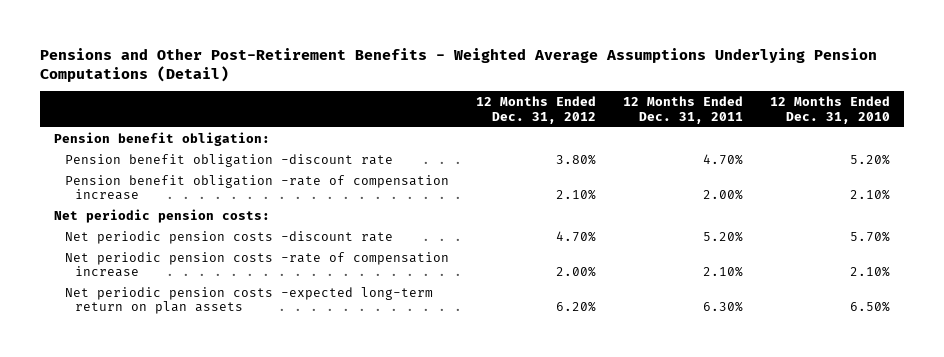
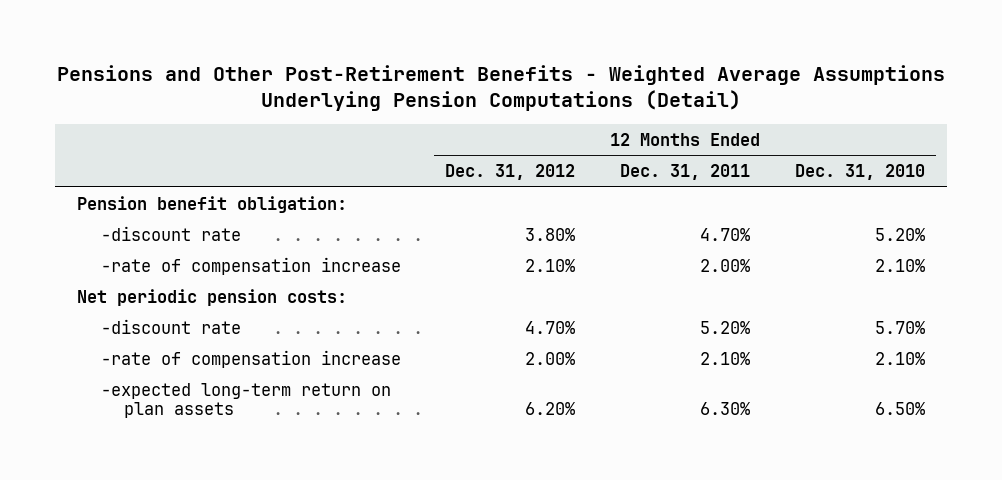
[64,153,393,167] Pension benefit obligation -discount rate -> [100,225,241,241] -discount rate
[64,174,449,201] Pension benefit obligation -rate of compensation increase -> [100,256,401,275] -rate of compensation increase
[64,230,393,244] Net periodic pension costs -discount rate -> [100,318,241,334] -discount rate
[64,251,449,278] Net periodic pension costs -rate of compensation increase -> [100,349,401,368] -rate of compensation increase
[64,286,433,315] Net periodic pension costs -expected long-term return on plan assets -> [100,382,391,419] -expected long-term return on plan assets

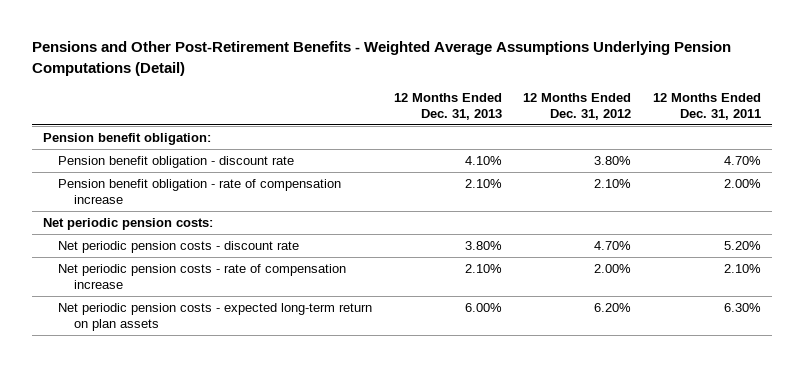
[794,164,925,181] Dec. 31, 2010 -> none
none -> [393,92,502,120] 12 Months Ended Dec. 31, 2013
[100,225,241,241] -discount rate -> [58,155,295,168] Pension benefit obligation - discount rate
[100,256,401,275] -rate of compensation increase -> [58,178,342,204] Pension benefit obligation - rate of compensation increase
[100,318,241,334] -discount rate -> [58,240,300,253] Net periodic pension costs - discount rate
[100,349,401,368] -rate of compensation increase -> [58,263,347,289] Net periodic pension costs - rate of compensation increase
[100,382,391,419] -expected long-term return on plan assets -> [58,302,373,331] Net periodic pension costs - expected long-term return on plan assets

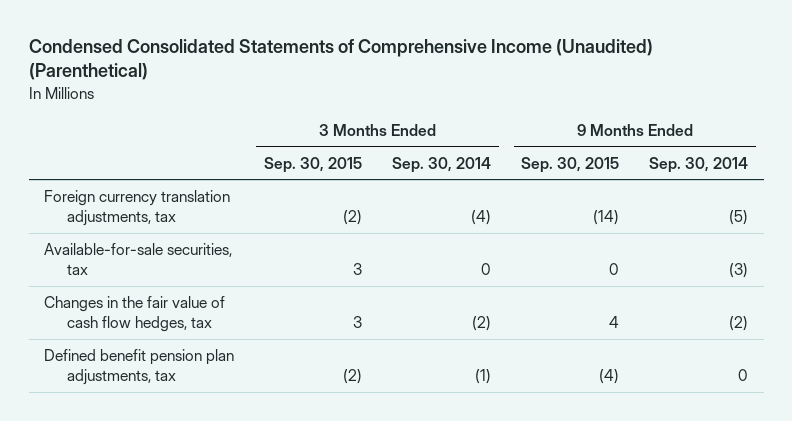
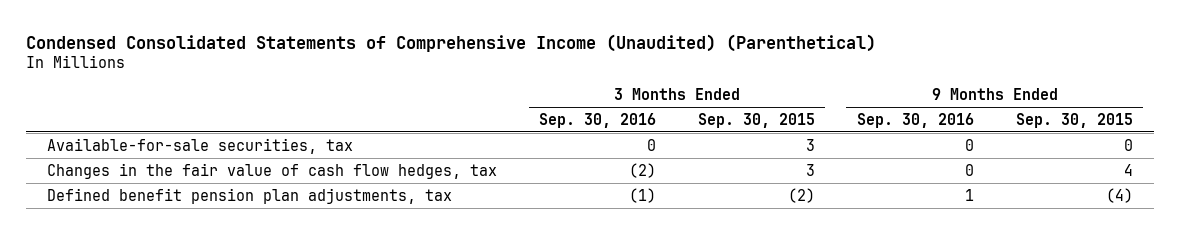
[392,156,492,173] Sep. 30, 2014 -> none
[649,156,749,173] Sep. 30, 2014 -> none
none -> [539,112,657,128] Sep. 30, 2016
none -> [856,112,974,128] Sep. 30, 2016
[43,189,230,227] Foreign currency translation adjustments, tax -> none

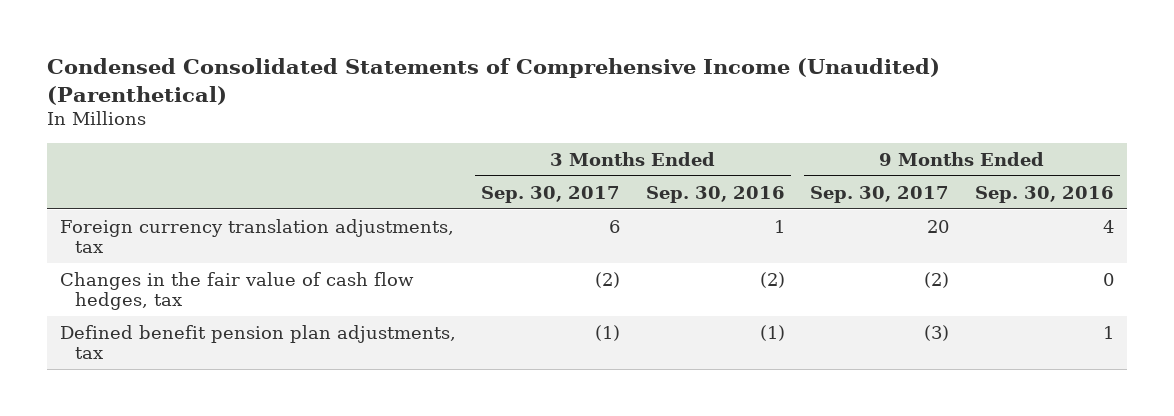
[698,112,816,128] Sep. 30, 2015 -> none
[1015,112,1133,128] Sep. 30, 2015 -> none
none -> [481,185,621,203] Sep. 30, 2017
none -> [810,185,950,203] Sep. 30, 2017
[47,137,354,154] Available-for-sale securities, tax -> none
none -> [59,218,454,254] Foreign currency translation adjustments, tax

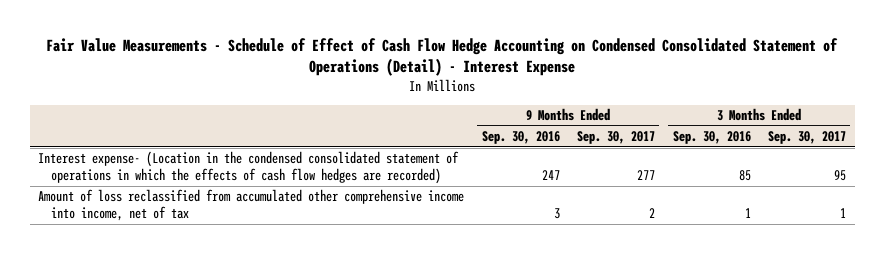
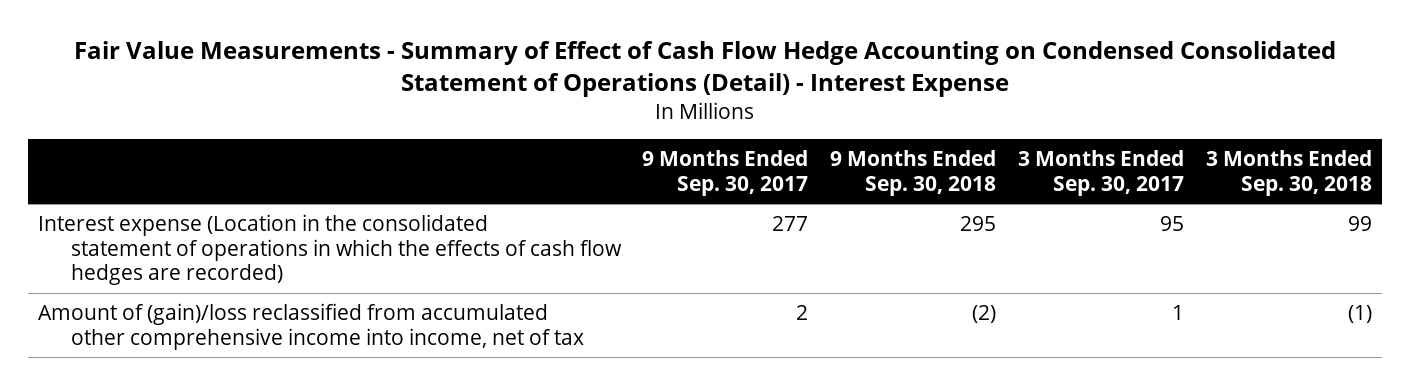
[46,37,839,77] Fair Value Measurements - Schedule of Effect of Cash Flow Hedge Accounting on Condensed Consolidated Statement of Operations (Detail) - Interest Expense -> [74,41,1337,98] Fair Value Measurements - Summary of Effect of Cash Flow Hedge Accounting on Condensed Consolidated Statement of Operations (Detail) - Interest Expense
[481,130,560,144] Sep. 30, 2016 -> none
[672,130,751,144] Sep. 30, 2016 -> none
none -> [830,150,997,196] 9 Months Ended Sep. 30, 2018
none -> [1205,150,1372,196] 3 Months Ended Sep. 30, 2018
[38,151,460,184] Interest expense- (Location in the condensed consolidated statement of operations in which the effects of cash flow hedges are recorded) -> [38,214,622,285] Interest expense (Location in the consolidated statement of operations in which the effects of cash flow hedges are recorded)
[38,189,465,221] Amount of loss reclassified from accumulated other comprehensive income into income, net of tax -> [38,303,584,350] Amount of (gain)/loss reclassified from accumulated other comprehensive income into income, net of tax

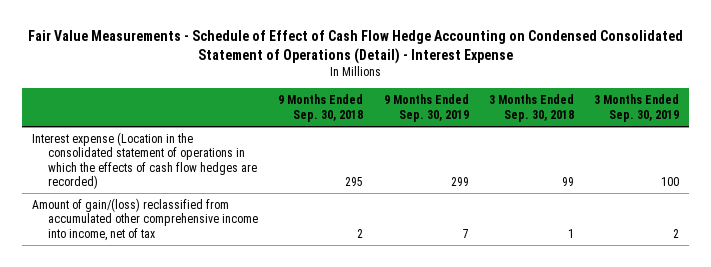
[74,41,1337,98] Fair Value Measurements - Summary of Effect of Cash Flow Hedge Accounting on Condensed Consolidated Statement of Operations (Detail) - Interest Expense -> [27,30,683,64] Fair Value Measurements - Schedule of Effect of Cash Flow Hedge Accounting on Condensed Consolidated Statement of Operations (Detail) - Interest Expense
[642,150,809,196] 9 Months Ended Sep. 30, 2017 -> none
[1017,150,1184,196] 3 Months Ended Sep. 30, 2017 -> none
none -> [383,94,469,122] 9 Months Ended Sep. 30, 2019
none -> [593,94,679,122] 3 Months Ended Sep. 30, 2019
[38,303,584,350] Amount of (gain)/loss reclassified from accumulated other comprehensive income into income, net of tax -> [32,198,259,241] Amount of gain/(loss) reclassified from accumulated other comprehensive income into income, net of tax
[972,305,997,324] (2) -> [357,228,364,238] 2
[1347,305,1372,324] (1) -> [567,228,574,238] 1

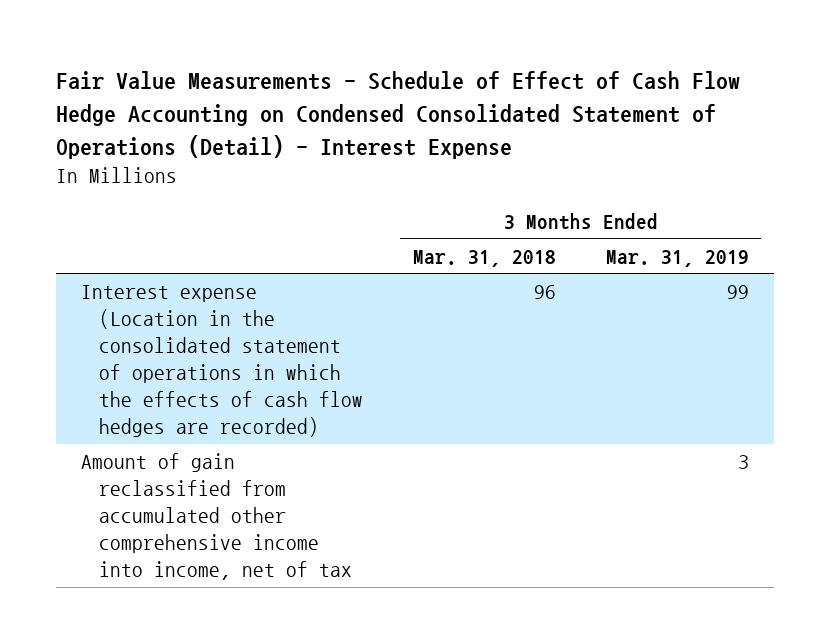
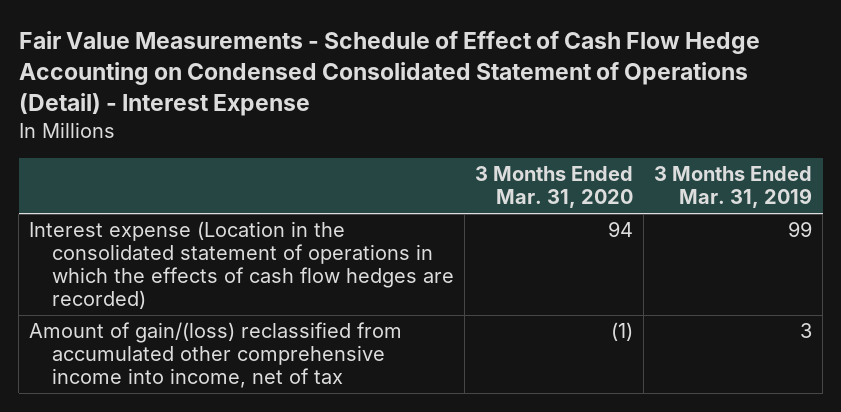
[412,249,556,267] Mar. 31, 2018 -> none
none -> [474,166,633,209] 3 Months Ended Mar. 31, 2020
[80,453,352,581] Amount of gain reclassified from accumulated other comprehensive income into income, net of tax -> [29,322,403,389] Amount of gain/(loss) reclassified from accumulated other comprehensive income into income, net of tax

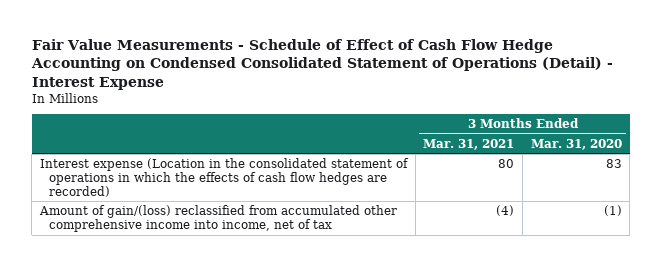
[654,166,813,209] 3 Months Ended Mar. 31, 2019 -> none
none -> [423,138,515,150] Mar. 31, 2021
[607,221,633,238] 94 -> [605,159,622,169] 83

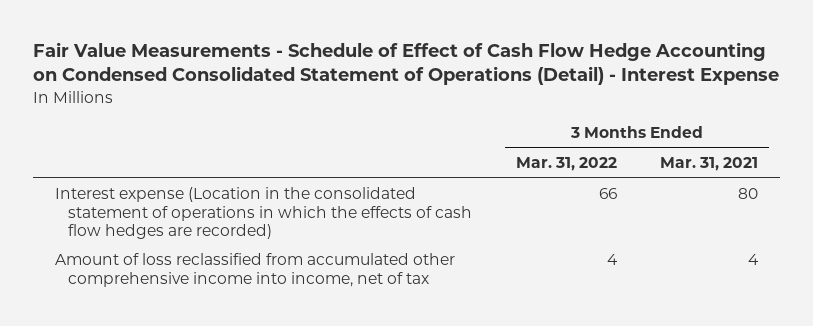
[530,138,622,150] Mar. 31, 2020 -> none
none -> [515,157,617,172] Mar. 31, 2022
[39,205,398,233] Amount of gain/(loss) reclassified from accumulated other comprehensive income into income, net of tax -> [54,253,455,287] Amount of loss reclassified from accumulated other comprehensive income into income, net of tax
[496,205,515,217] (4) -> [748,254,760,266] 4

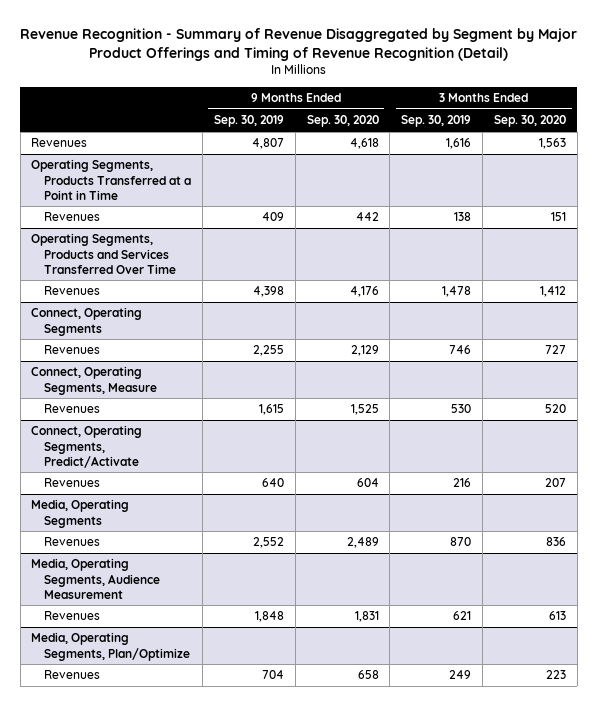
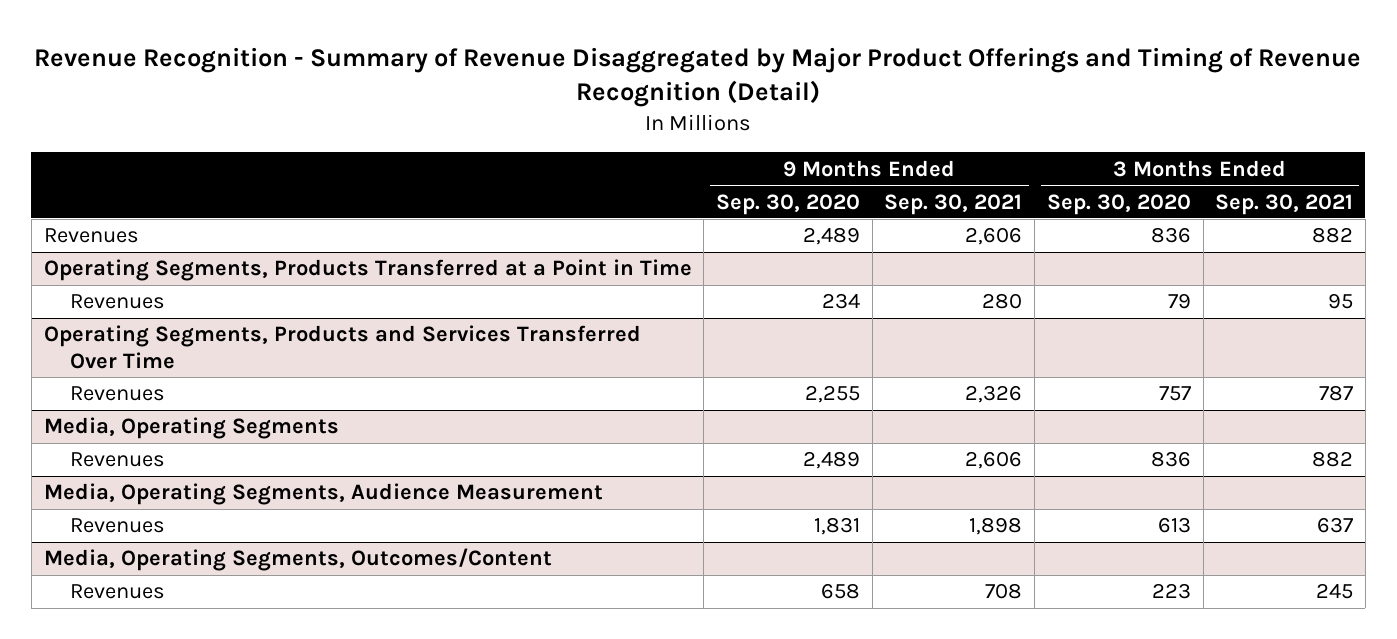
[19,28,577,62] Revenue Recognition - Summary of Revenue Disaggregated by Segment by Major Product Offerings and Timing of Revenue Recognition (Detail) -> [34,46,1362,108] Revenue Recognition - Summary of Revenue Disaggregated by Major Product Offerings and Timing of Revenue Recognition (Detail)
[213,115,284,128] Sep. 30, 2019 -> none
[401,115,472,128] Sep. 30, 2019 -> none
none -> [884,193,1023,215] Sep. 30, 2021
none -> [1215,193,1354,215] Sep. 30, 2021
[349,138,379,150] 4,618 -> [803,227,861,246] 2,489
[539,138,567,150] 1,563 -> [1150,227,1191,244] 836
[355,212,379,222] 442 -> [822,293,861,310] 234
[551,212,567,222] 151 -> [1167,293,1191,310] 79
[31,307,143,336] Connect, Operating Segments -> none
[44,345,101,355] Revenues -> none
[31,366,158,395] Connect, Operating Segments, Measure -> none
[44,404,101,414] Revenues -> none
[31,425,143,468] Connect, Operating Segments, Predict/Activate -> none
[44,478,101,488] Revenues -> none
[349,286,379,298] 4,176 -> [805,385,861,404] 2,255
[540,286,567,298] 1,412 -> [1158,386,1191,402] 757
[31,632,191,661] Media, Operating Segments, Plan/Optimize -> none
none -> [43,548,552,572] Media, Operating Segments, Outcomes/Content

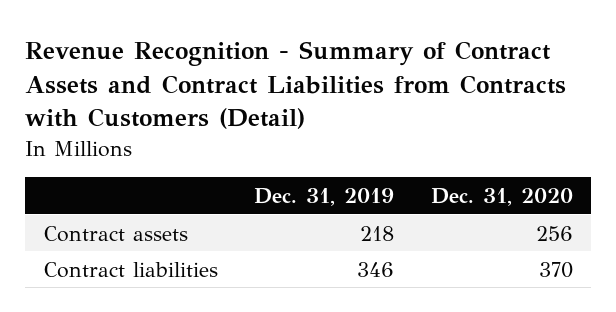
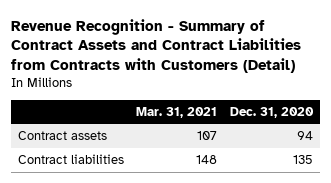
[254,187,395,206] Dec. 31, 2019 -> none
none -> [136,106,218,118] Mar. 31, 2021
[535,225,573,241] 256 -> [297,131,314,141] 94
[538,261,573,278] 370 -> [293,155,314,165] 135

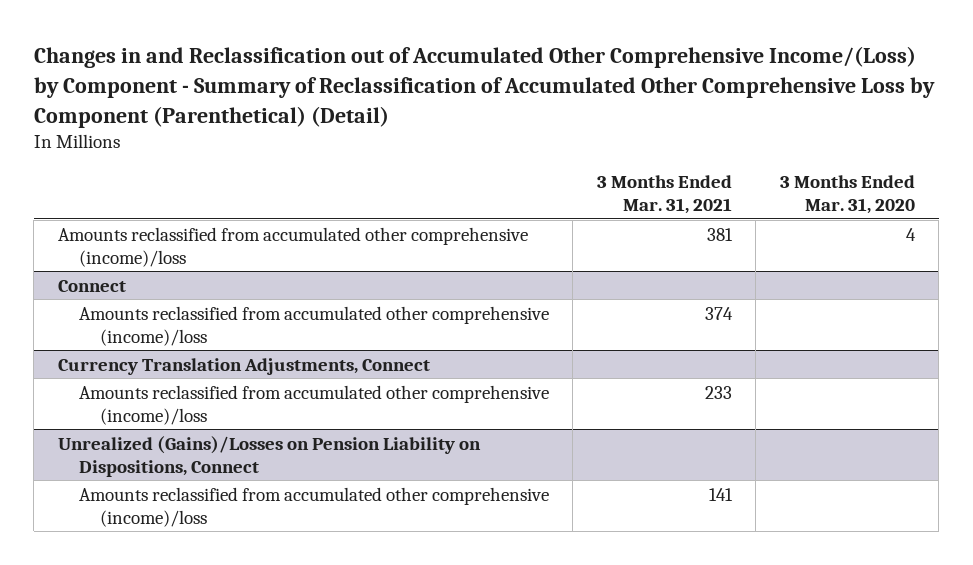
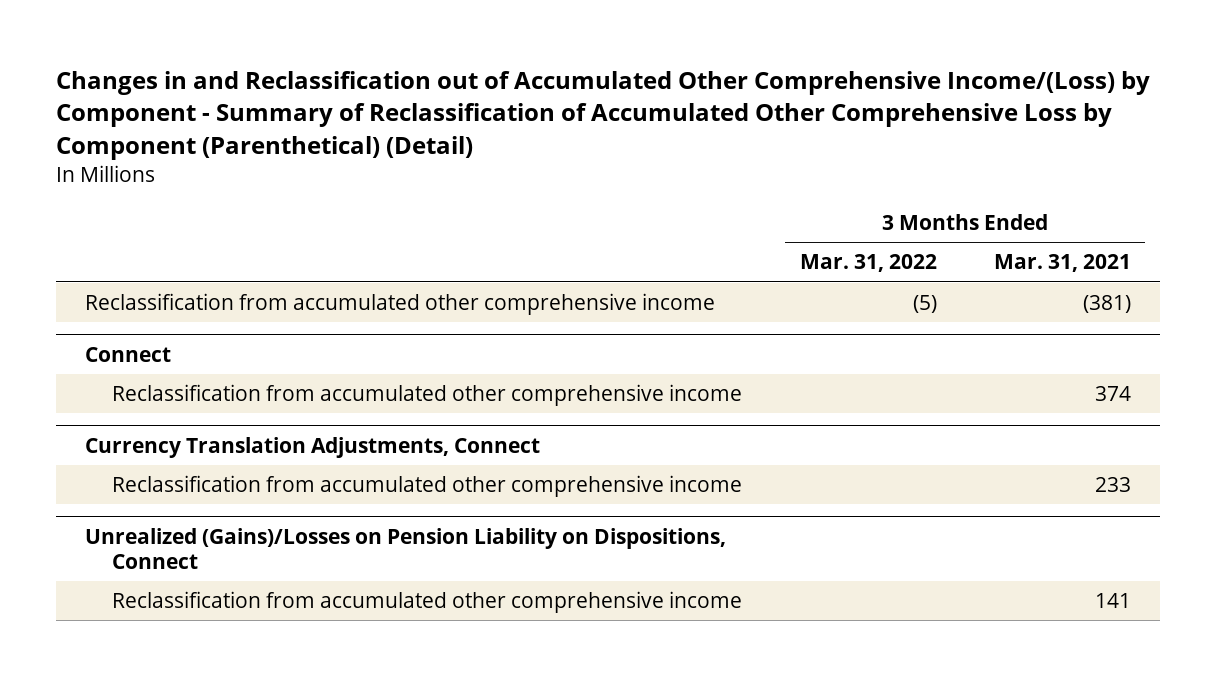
[779,175,915,215] 3 Months Ended Mar. 31, 2020 -> none
none -> [799,254,937,273] Mar. 31, 2022
[57,226,528,267] Amounts reclassified from accumulated other comprehensive (income)/loss -> [84,293,715,316] Reclassification from accumulated other comprehensive income
[706,227,733,241] 381 -> [1083,295,1132,314] (381)
[79,305,550,346] Amounts reclassified from accumulated other comprehensive (income)/loss -> [112,384,743,407] Reclassification from accumulated other comprehensive income
[79,384,550,425] Amounts reclassified from accumulated other comprehensive (income)/loss -> [112,475,743,498] Reclassification from accumulated other comprehensive income
[79,486,550,527] Amounts reclassified from accumulated other comprehensive (income)/loss -> [112,591,743,614] Reclassification from accumulated other comprehensive income

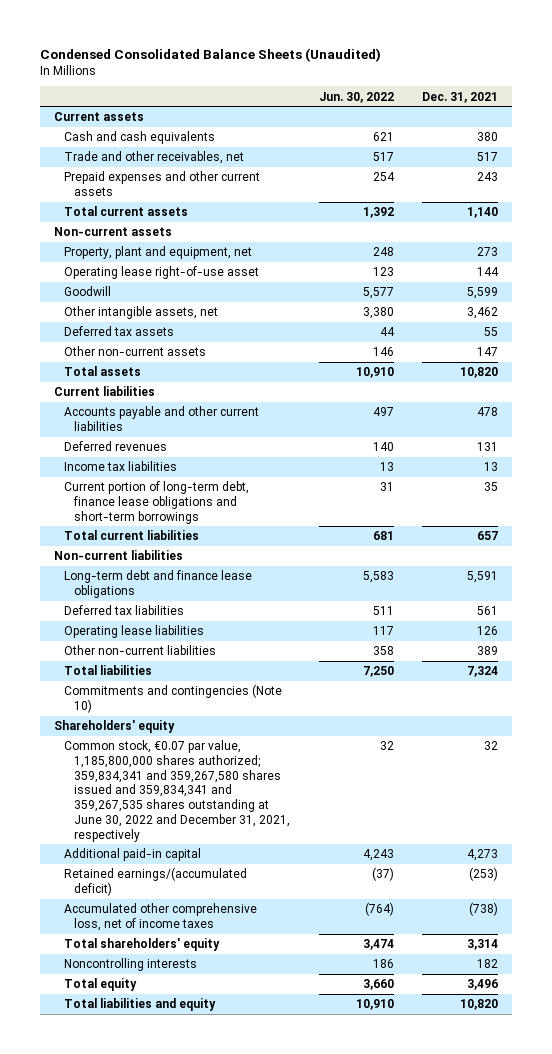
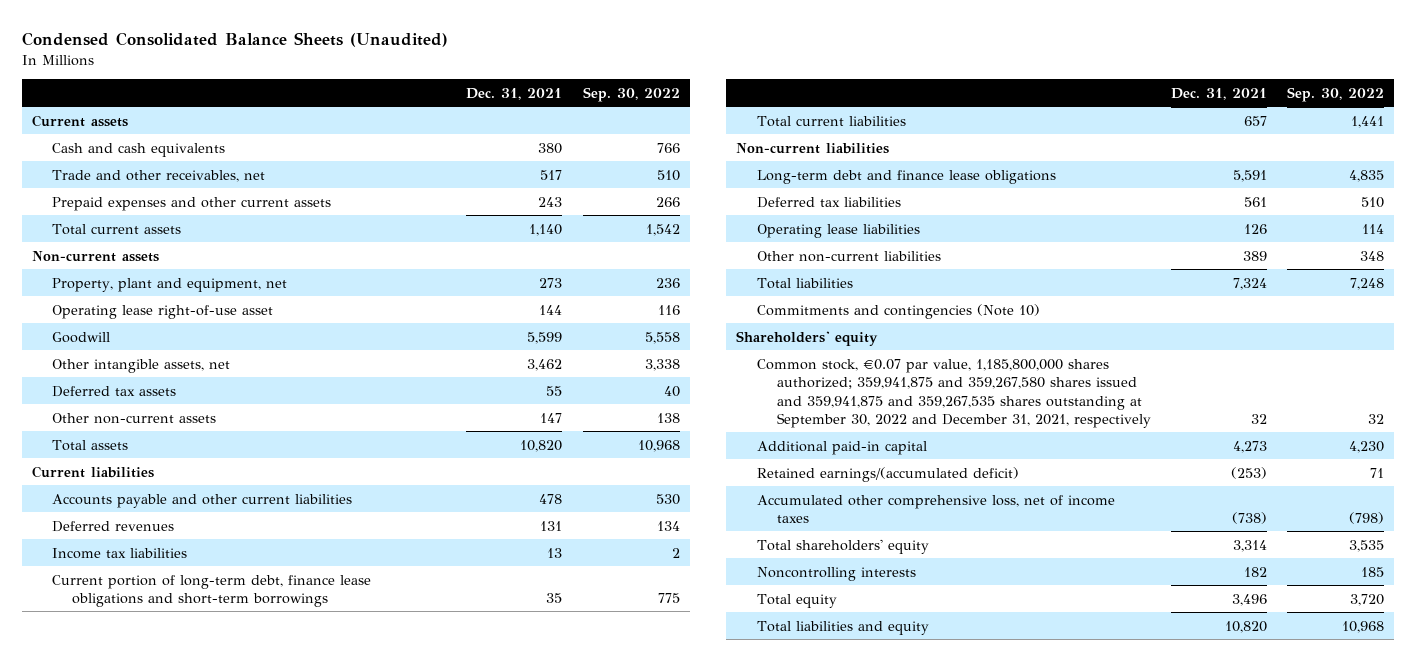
[318,91,394,103] Jun. 30, 2022 -> none
none -> [582,86,680,102] Sep. 30, 2022
[64,740,291,842] Common stock, €0.07 par value, 1,185,800,000 shares authorized; 359,834,341 and 359,267,580 shares issued and 359,834,341 and 359,267,535 shares outstanding at June 30, 2022 and December 31, 2021, respectively -> [756,358,1151,429] Common stock, €0.07 par value, 1,185,800,000 shares authorized; 359,941,875 and 359,267,580 shares issued and 359,941,875 and 359,267,535 shares outstanding at September 30, 2022 and December 31, 2021, respectively

